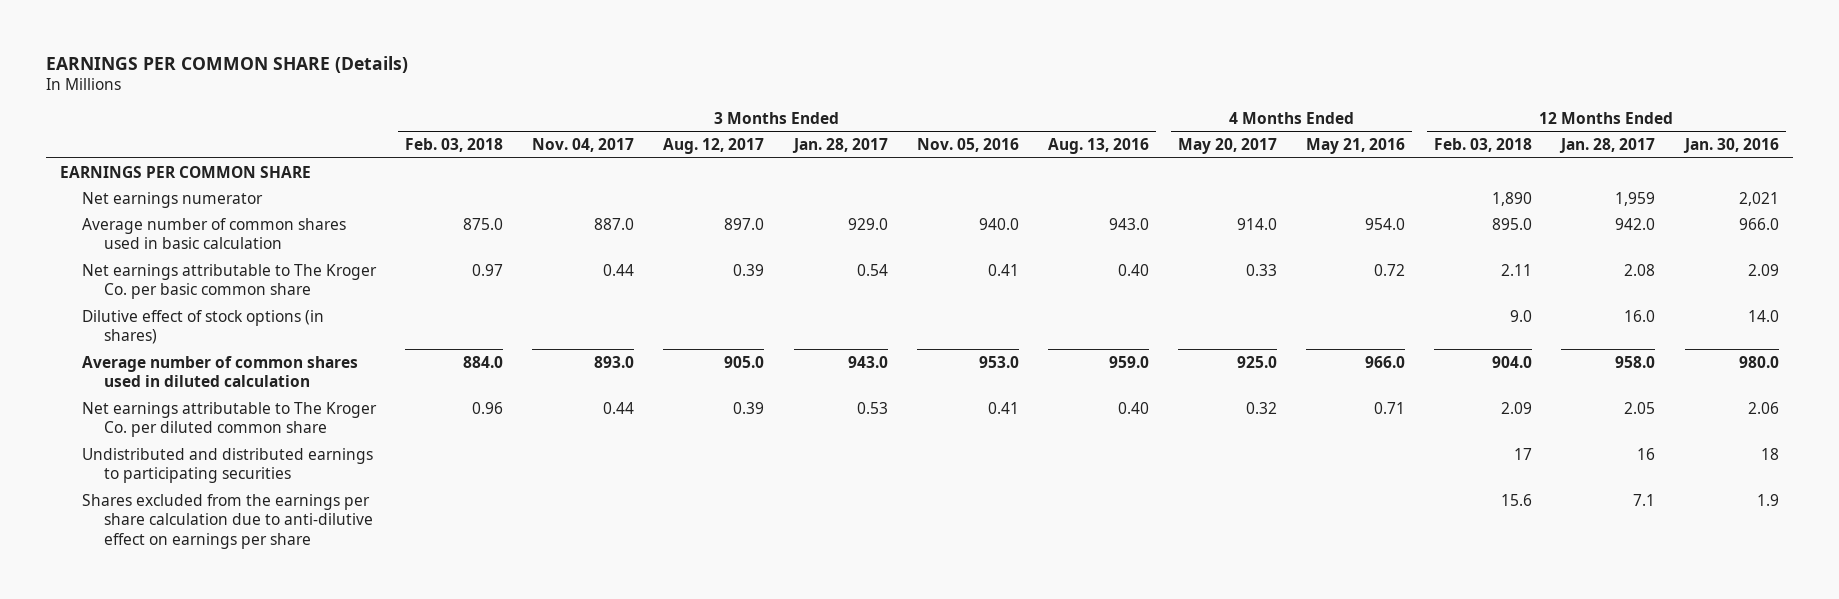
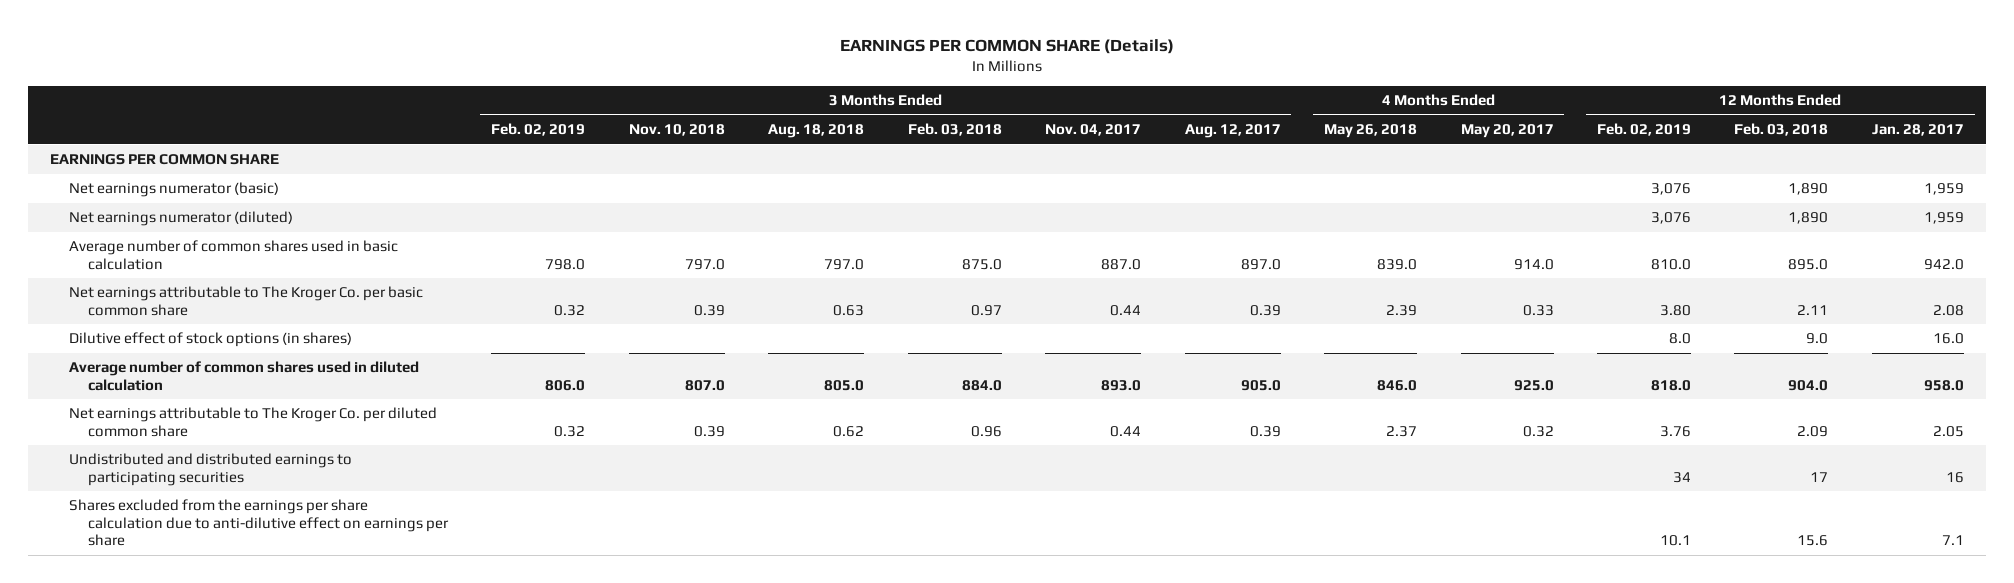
[791,138,888,154] Jan. 28, 2017 -> none
[916,138,1019,153] Nov. 05, 2016 -> none
[1047,138,1149,155] Aug. 13, 2016 -> none
[1306,138,1406,155] May 21, 2016 -> none
[1682,138,1779,154] Jan. 30, 2016 -> none
none -> [491,123,586,137] Feb. 02, 2019
none -> [628,124,725,137] Nov. 10, 2018
none -> [768,124,865,139] Aug. 18, 2018
none -> [1324,124,1418,139] May 26, 2018
none -> [1597,123,1692,137] Feb. 02, 2019
[81,191,263,208] Net earnings numerator -> [68,182,279,198] Net earnings numerator (basic)
none -> [68,211,293,227] Net earnings numerator (diluted)

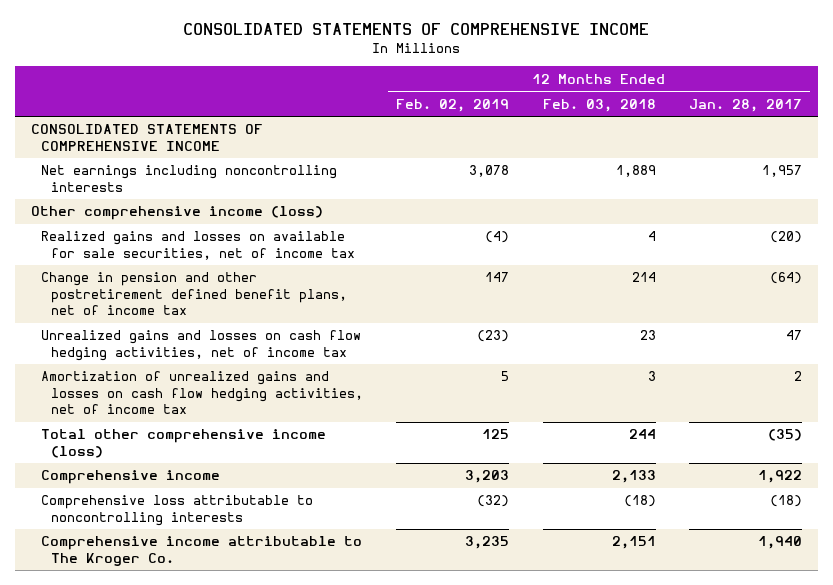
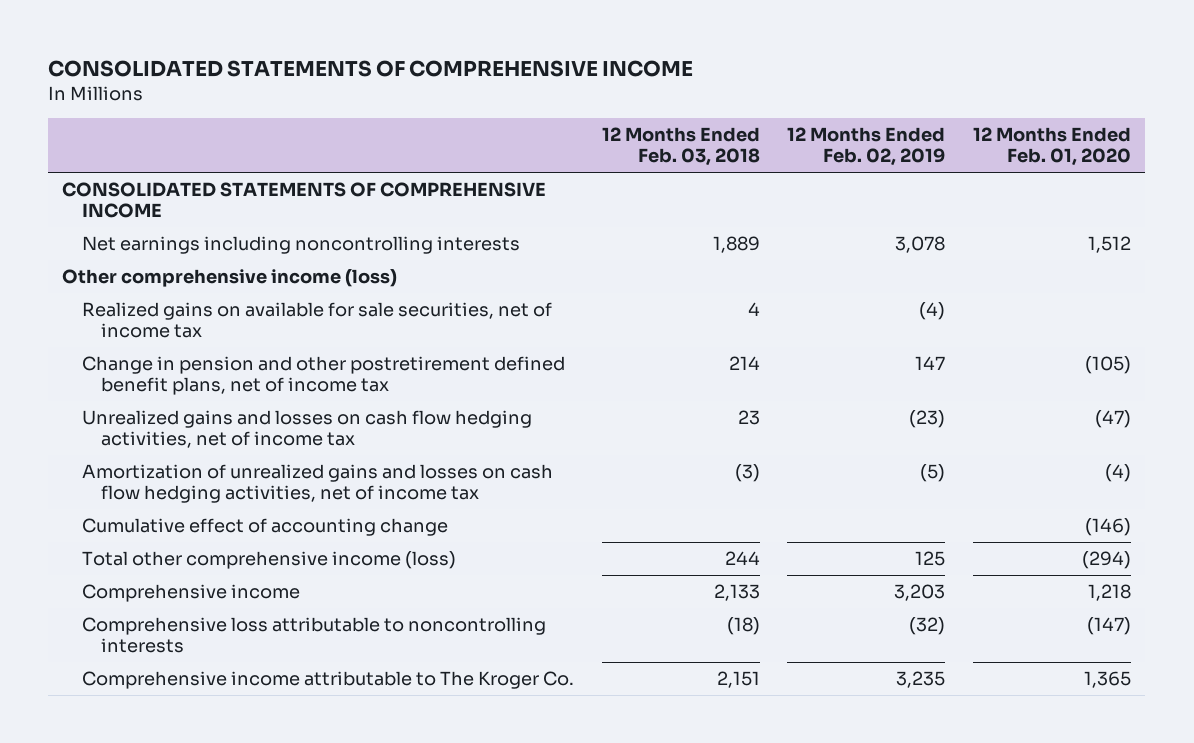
[688,98,802,112] Jan. 28, 2017 -> none
none -> [973,127,1132,167] 12 Months Ended Feb. 01, 2020
[41,231,356,260] Realized gains and losses on available for sale securities, net of income tax -> [81,302,552,339] Realized gains on available for sale securities, net of income tax
[501,371,510,382] 5 -> [920,464,946,483] (5)
[647,371,656,382] 3 -> [734,464,760,483] (3)
none -> [81,518,448,537] Cumulative effect of accounting change

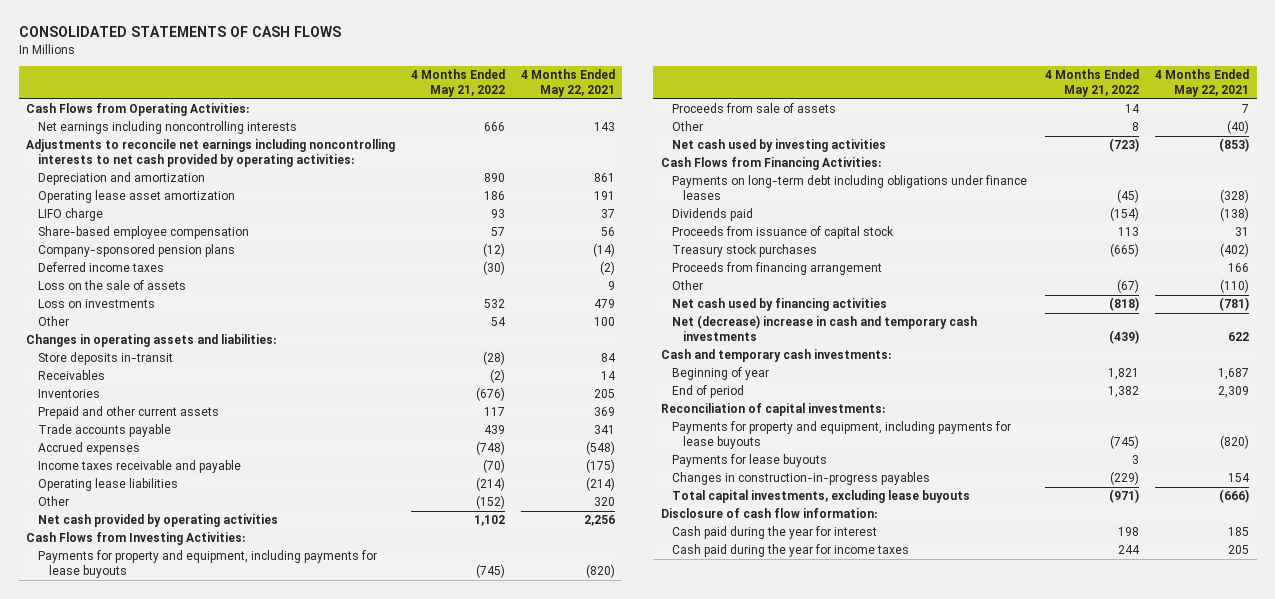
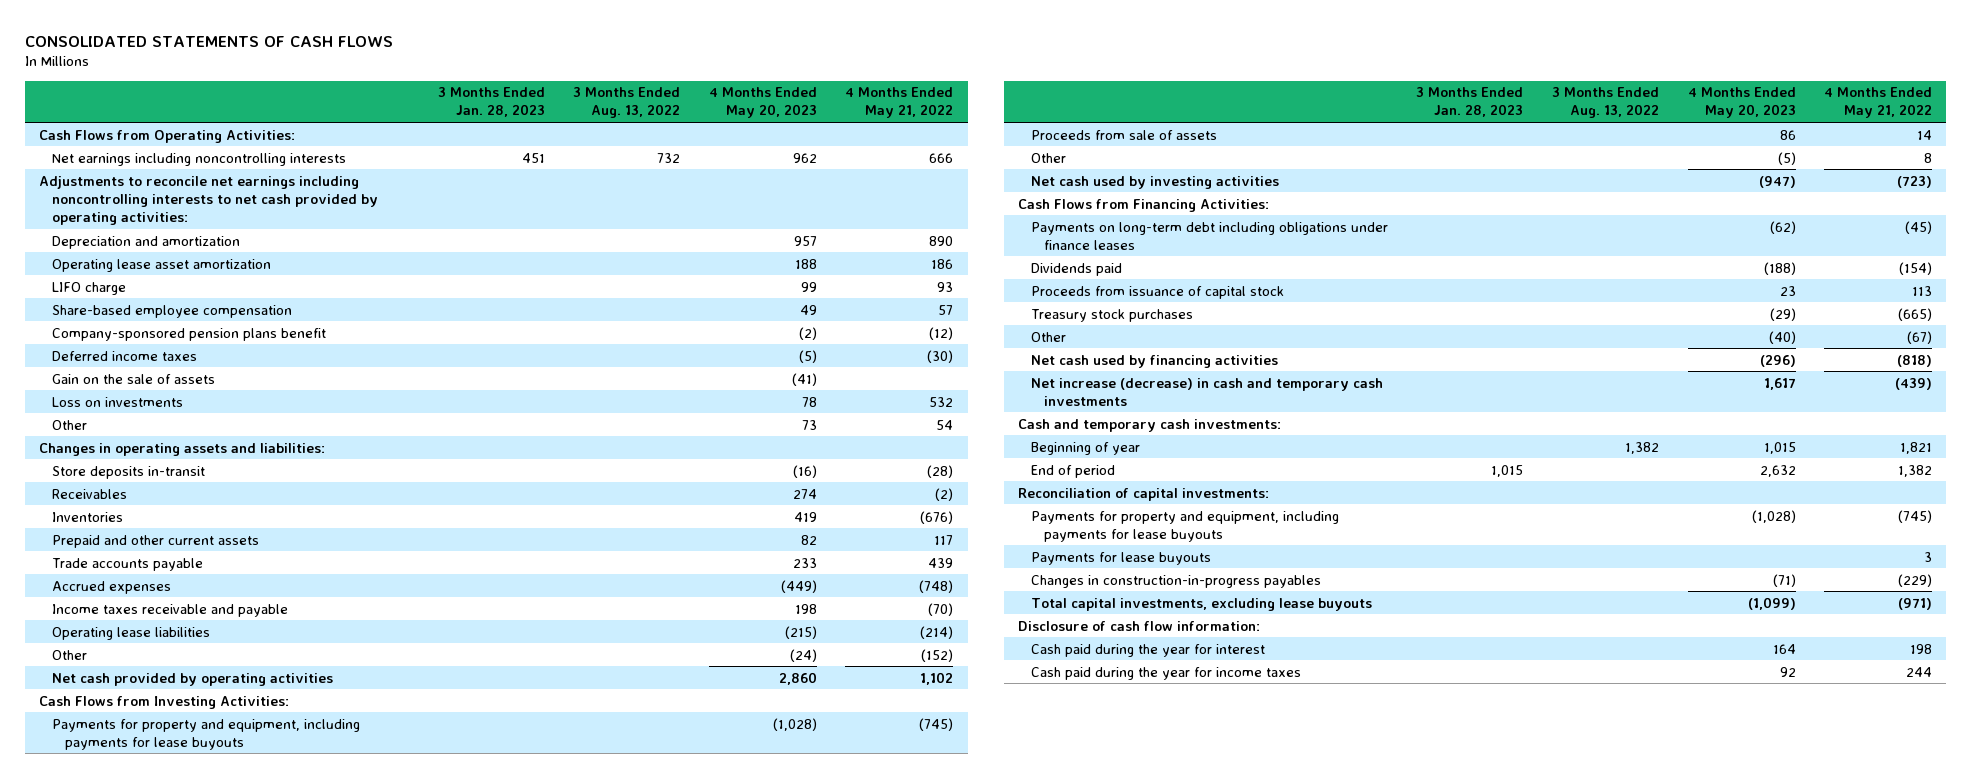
[520,69,615,98] 4 Months Ended May 22, 2021 -> none
none -> [437,87,545,118] 3 Months Ended Jan. 28, 2023
none -> [573,87,681,119] 3 Months Ended Aug. 13, 2022
none -> [708,87,817,119] 4 Months Ended May 20, 2023
[37,244,235,258] Company-sponsored pension plans -> [52,327,327,341] Company-sponsored pension plans benefit
[37,280,186,291] Loss on the sale of assets -> [52,373,216,384] Gain on the sale of assets
[671,262,882,276] Proceeds from financing arrangement -> none
[671,315,977,342] Net (decrease) increase in cash and temporary cash investments -> [1030,377,1383,406] Net increase (decrease) in cash and temporary cash investments

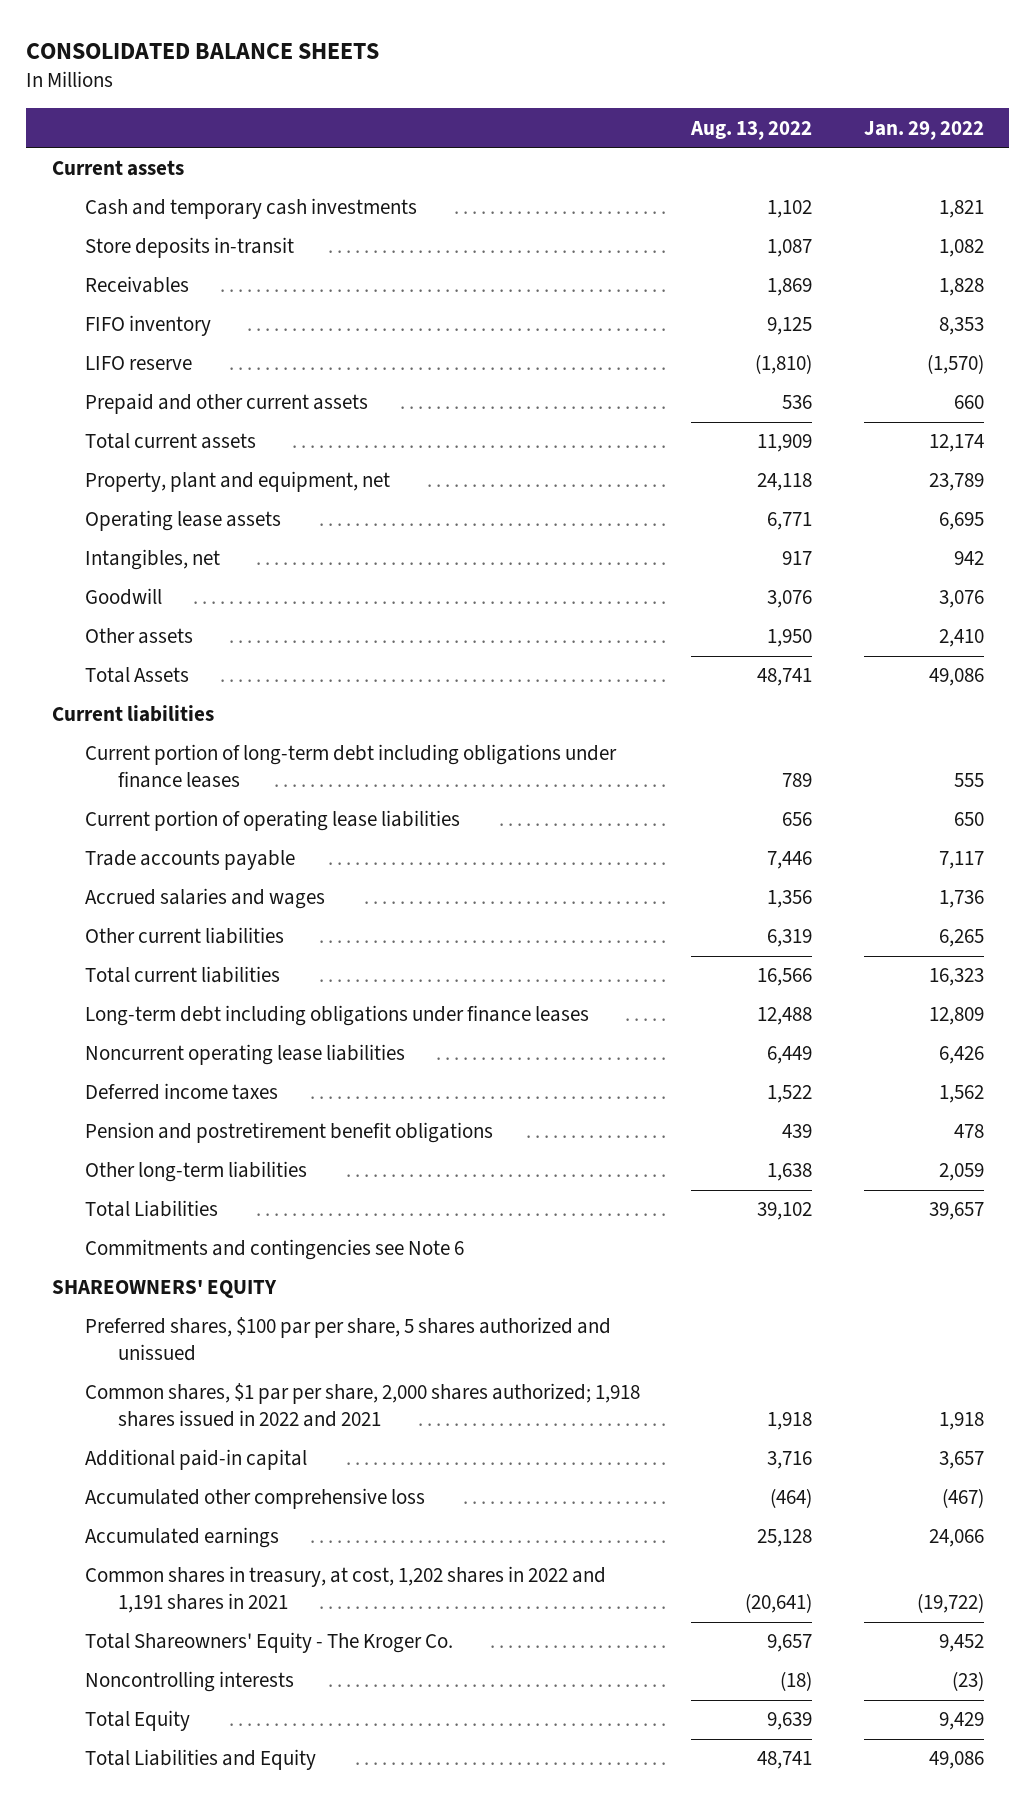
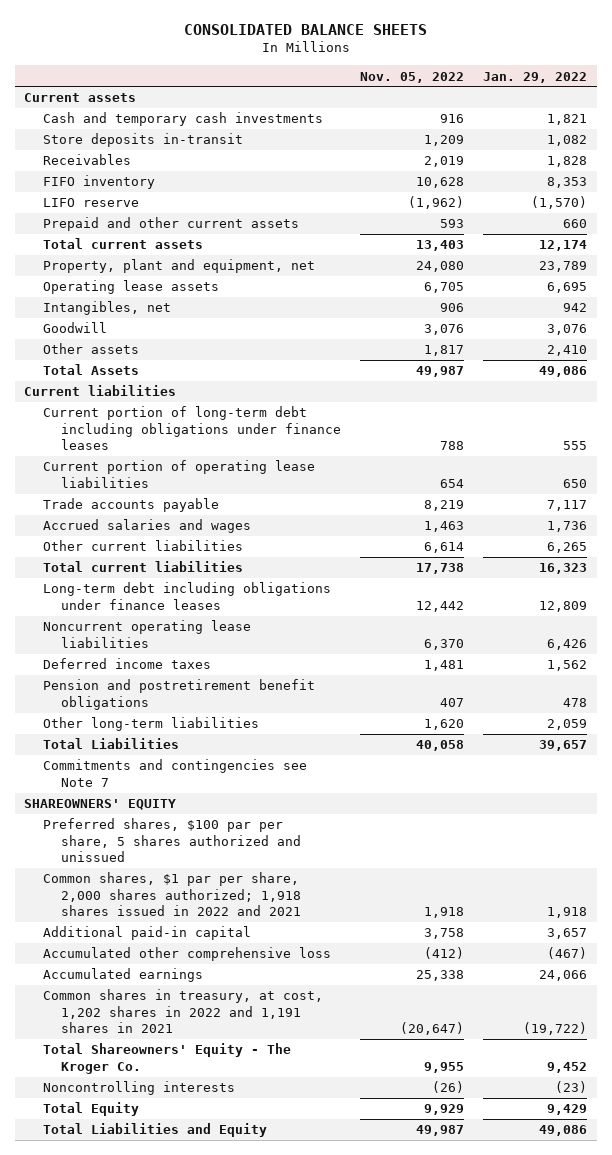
[690,120,813,140] Aug. 13, 2022 -> none
none -> [360,71,465,83] Nov. 05, 2022
[85,1239,465,1261] Commitments and contingencies see Note 6 -> [42,759,307,787] Commitments and contingencies see Note 7

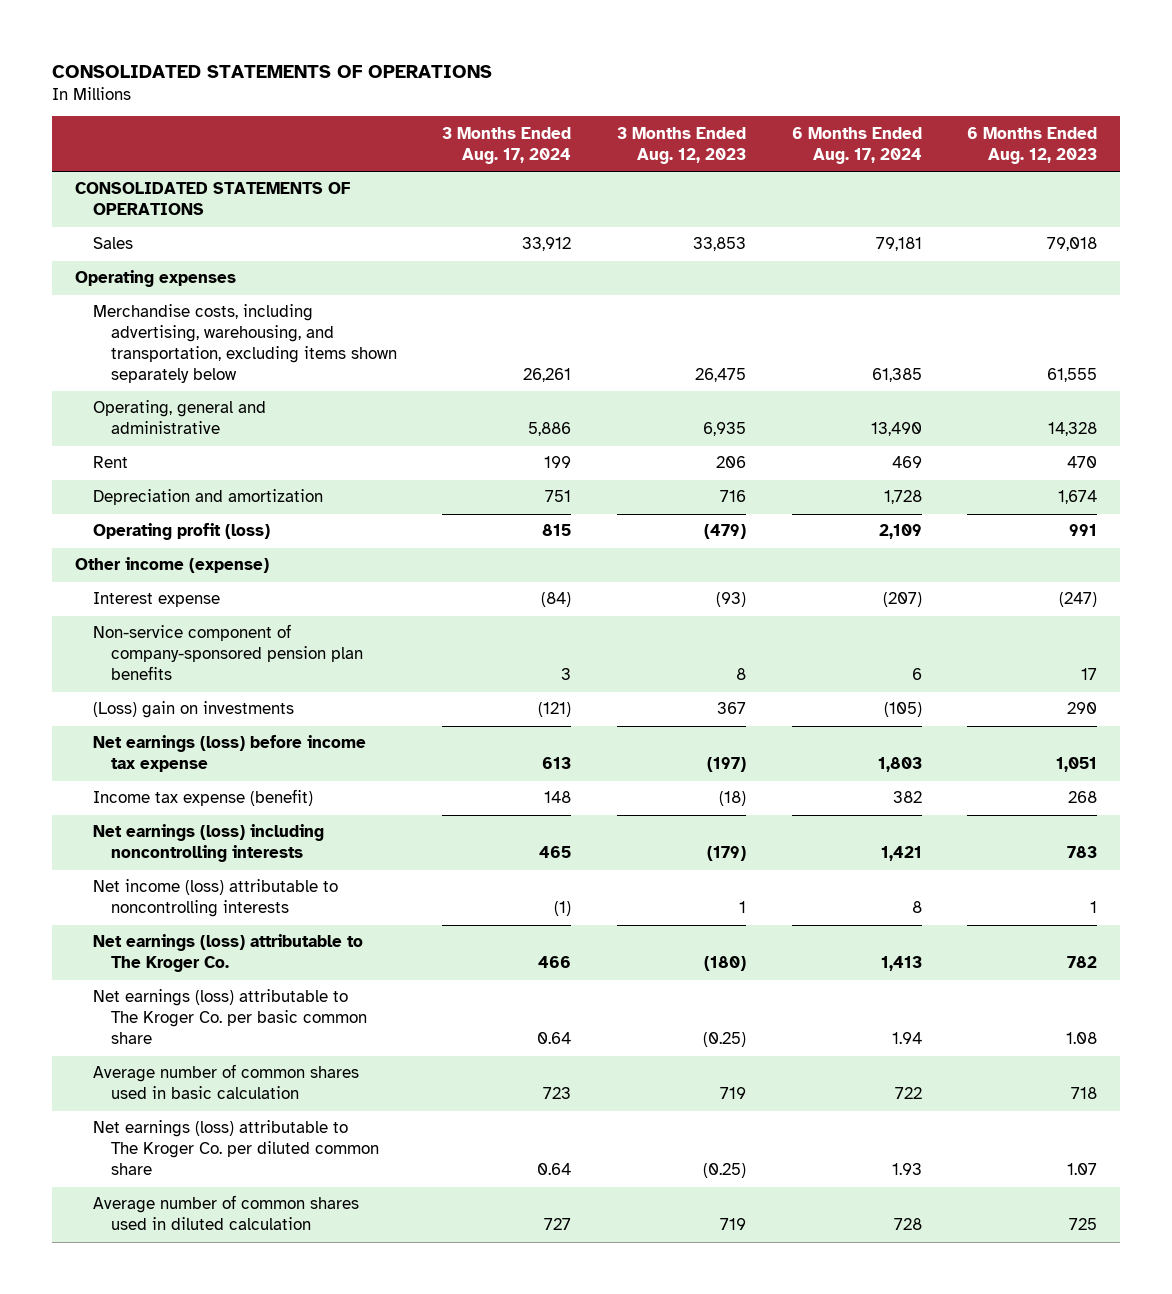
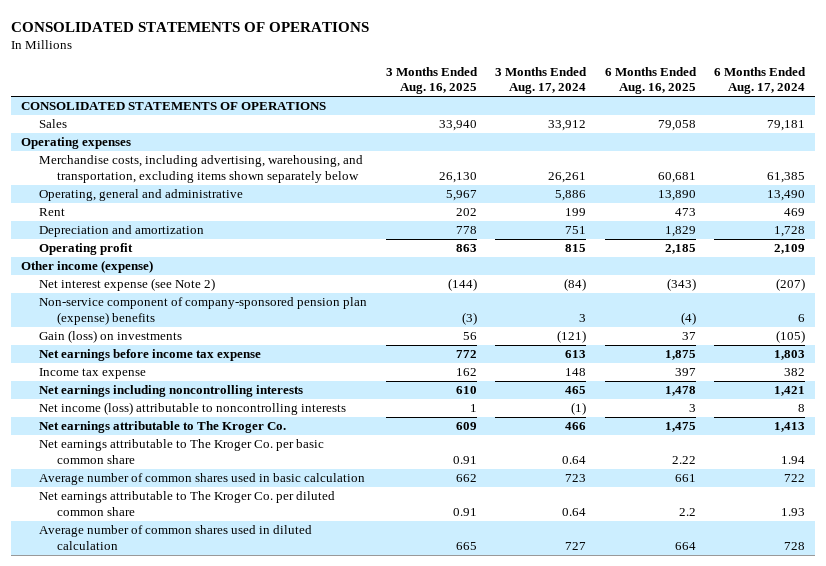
[616,126,746,164] 3 Months Ended Aug. 12, 2023 -> none
[967,126,1098,164] 6 Months Ended Aug. 12, 2023 -> none
none -> [385,66,478,95] 3 Months Ended Aug. 16, 2025
none -> [604,66,697,95] 6 Months Ended Aug. 16, 2025
[93,523,271,541] Operating profit (loss) -> [38,243,133,256] Operating profit
[93,592,221,608] Interest expense -> [38,278,215,292] Net interest expense (see Note 2)
[93,624,363,681] Non-service component of company-sponsored pension plan benefits -> [38,297,367,325] Non-service component of company-sponsored pension plan (expense) benefits
[93,701,295,719] (Loss) gain on investments -> [38,330,182,344] Gain (loss) on investments
[93,735,367,773] Net earnings (loss) before income tax expense -> [38,349,261,362] Net earnings before income tax expense
[93,789,314,807] Income tax expense (benefit) -> [38,368,146,380] Income tax expense
[93,824,325,863] Net earnings (loss) including noncontrolling interests -> [38,385,303,398] Net earnings including noncontrolling interests
[93,934,364,973] Net earnings (loss) attributable to The Kroger Co. -> [38,421,286,434] Net earnings attributable to The Kroger Co.
[93,989,367,1045] Net earnings (loss) attributable to The Kroger Co. per basic common share -> [38,439,324,464] Net earnings attributable to The Kroger Co. per basic common share
[93,1120,379,1176] Net earnings (loss) attributable to The Kroger Co. per diluted common share -> [38,491,335,516] Net earnings attributable to The Kroger Co. per diluted common share

